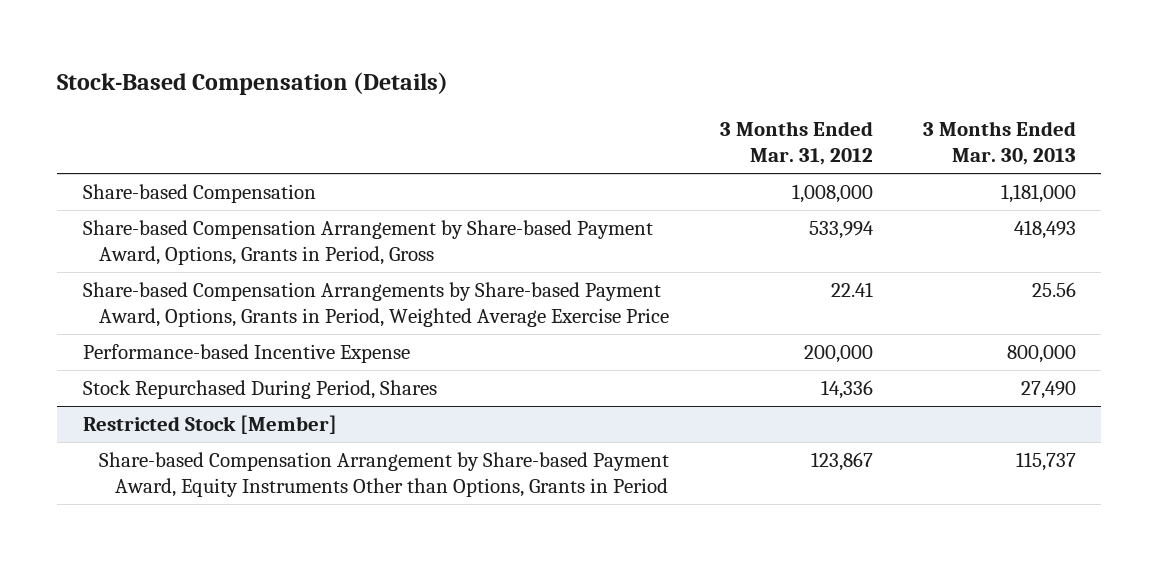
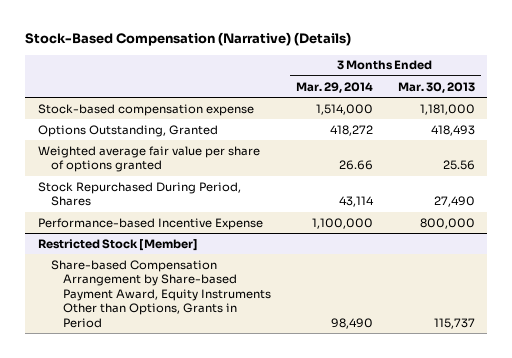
[57,71,449,95] Stock-Based Compensation (Details) -> [25,32,352,47] Stock-Based Compensation (Narrative) (Details)
[719,121,873,165] 3 Months Ended Mar. 31, 2012 -> none
none -> [296,81,374,93] Mar. 29, 2014
[82,184,316,204] Share-based Compensation -> [37,103,254,116] Stock-based compensation expense
[82,220,653,266] Share-based Compensation Arrangement by Share-based Payment Award, Options, Grants in Period, Gross -> [37,124,218,137] Options Outstanding, Granted
[82,282,670,328] Share-based Compensation Arrangements by Share-based Payment Award, Options, Grants in Period, Weighted Average Exercise Price -> [37,145,260,173] Weighted average fair value per share of options granted
[82,344,410,364] Performance-based Incentive Expense -> [37,217,263,230] Performance-based Incentive Expense

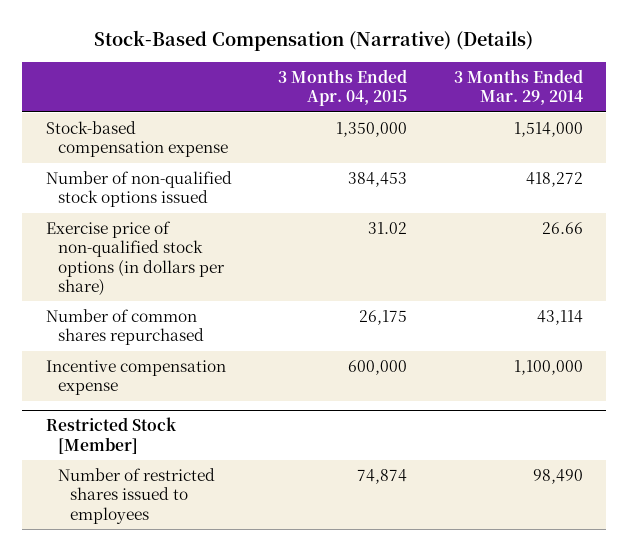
[397,81,475,93] Mar. 30, 2013 -> none
none -> [278,68,408,107] 3 Months Ended Apr. 04, 2015
[37,124,218,137] Options Outstanding, Granted -> [45,170,232,208] Number of non-qualified stock options issued
[37,145,260,173] Weighted average fair value per share of options granted -> [45,220,225,296] Exercise price of non-qualified stock options (in dollars per share)
[37,181,241,207] Stock Repurchased During Period, Shares -> [45,308,204,346] Number of common shares repurchased
[37,217,263,230] Performance-based Incentive Expense -> [45,359,226,396] Incentive compensation expense
[50,259,272,328] Share-based Compensation Arrangement by Share-based Payment Award, Equity Instruments Other than Options, Grants in Period -> [57,467,215,524] Number of restricted shares issued to employees

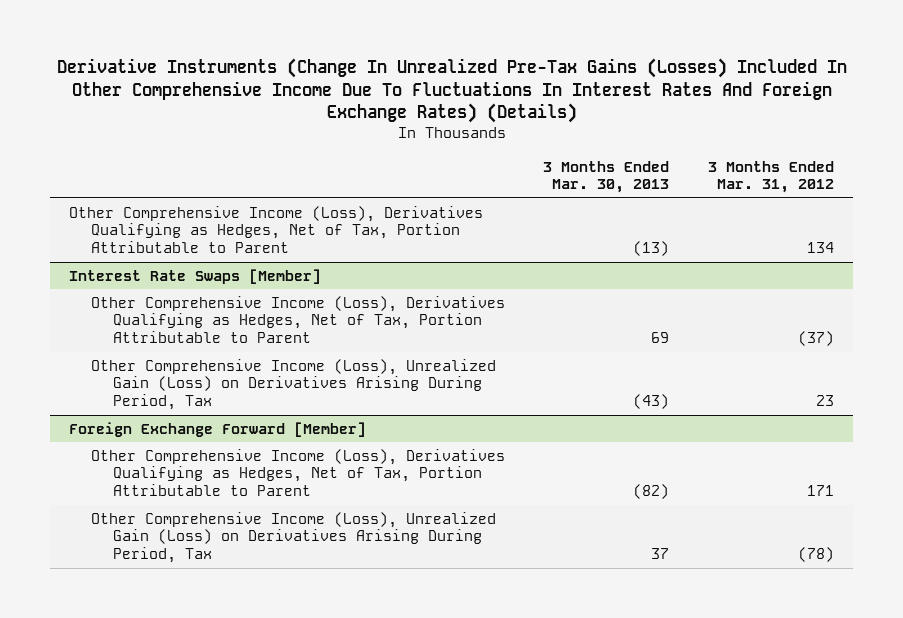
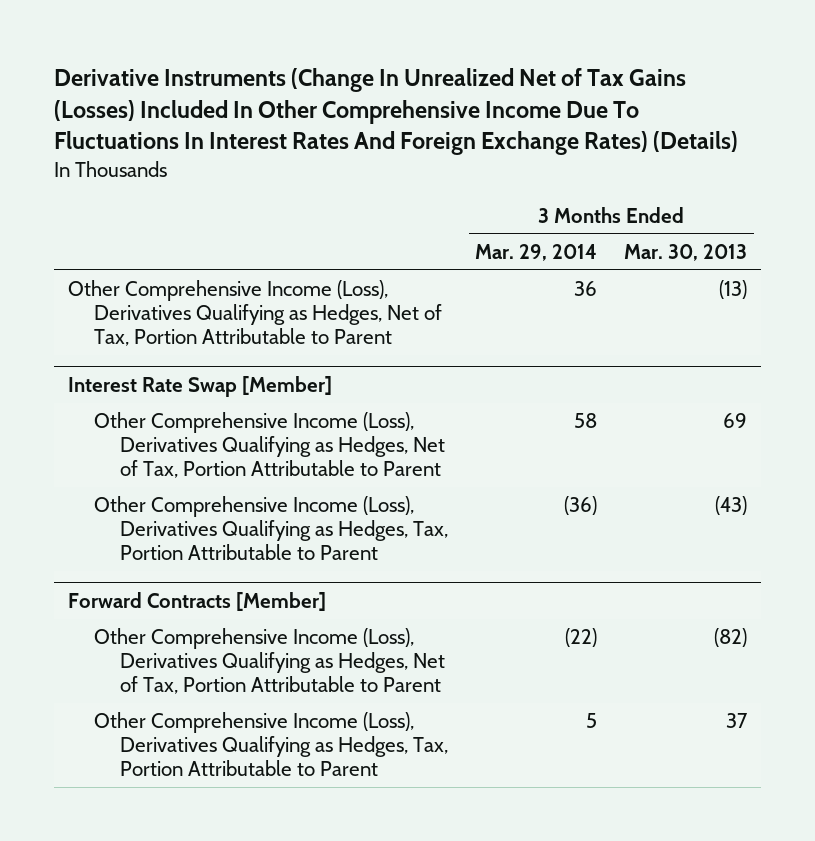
[56,57,847,124] Derivative Instruments (Change In Unrealized Pre-Tax Gains (Losses) Included In Other Comprehensive Income Due To Fluctuations In Interest Rates And Foreign Exchange Rates) (Details) -> [54,68,739,156] Derivative Instruments (Change In Unrealized Net of Tax Gains (Losses) Included In Other Comprehensive Income Due To Fluctuations In Interest Rates And Foreign Exchange Rates) (Details)
[707,160,834,194] 3 Months Ended Mar. 31, 2012 -> none
none -> [475,243,598,261] Mar. 29, 2014
[69,268,322,284] Interest Rate Swaps [Member] -> [67,376,332,398] Interest Rate Swap [Member]
[91,358,497,411] Other Comprehensive Income (Loss), Unrealized Gain (Loss) on Derivatives Arising During Period, Tax -> none
[69,421,367,437] Foreign Exchange Forward [Member] -> none
none -> [94,496,449,561] Other Comprehensive Income (Loss), Derivatives Qualifying as Hedges, Tax, Portion Attributable to Parent
none -> [67,592,326,612] Forward Contracts [Member]
[91,511,497,564] Other Comprehensive Income (Loss), Unrealized Gain (Loss) on Derivatives Arising During Period, Tax -> none
none -> [94,712,449,777] Other Comprehensive Income (Loss), Derivatives Qualifying as Hedges, Tax, Portion Attributable to Parent

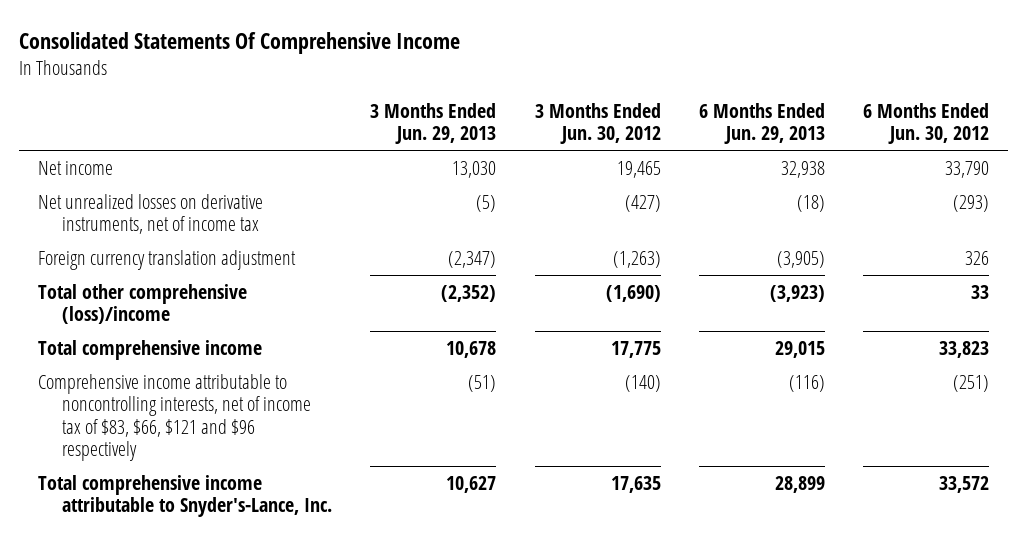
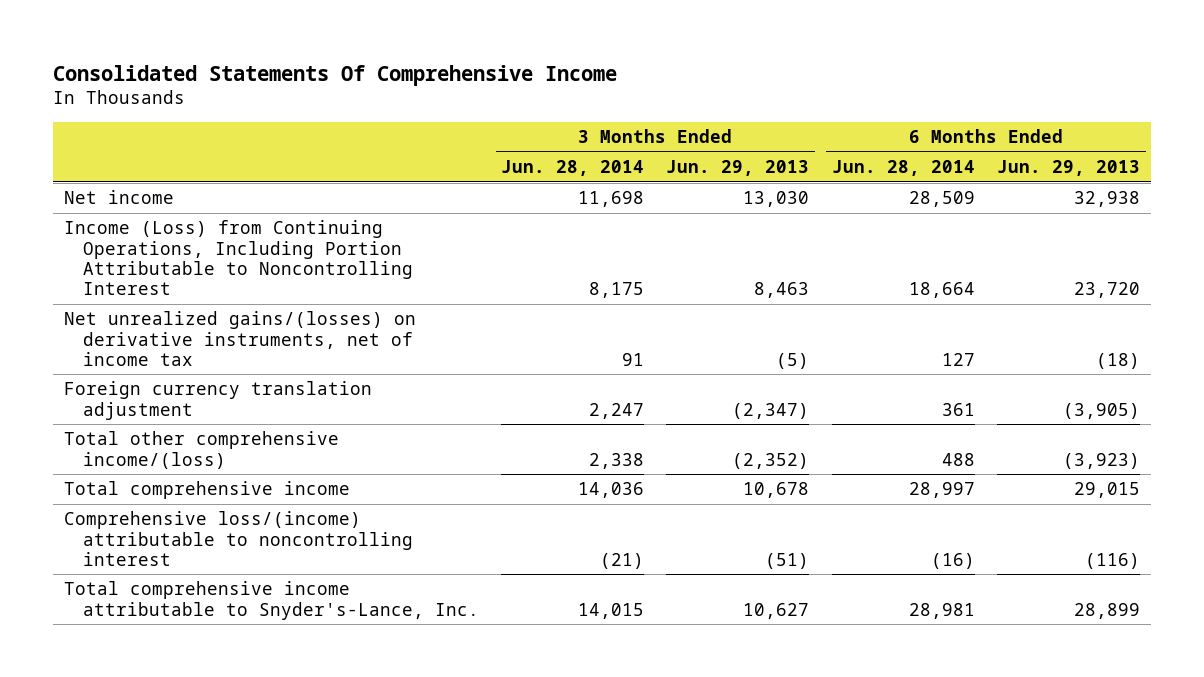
[534,102,661,145] 3 Months Ended Jun. 30, 2012 -> none
[863,102,990,145] 6 Months Ended Jun. 30, 2012 -> none
none -> [501,160,645,177] Jun. 28, 2014
none -> [831,160,975,177] Jun. 28, 2014
none -> [64,220,413,296] Income (Loss) from Continuing Operations, Including Portion Attributable to Noncontrolling Interest
[37,193,263,235] Net unrealized losses on derivative instruments, net of income tax -> [64,311,417,366] Net unrealized gains/(losses) on derivative instruments, net of income tax
[37,283,247,325] Total other comprehensive (loss)/income -> [64,431,340,469] Total other comprehensive income/(loss)
[37,373,312,461] Comprehensive income attributable to noncontrolling interests, net of income tax of $83, $66, $121 and $96 respectively -> [64,511,413,566] Comprehensive loss/(income) attributable to noncontrolling interest

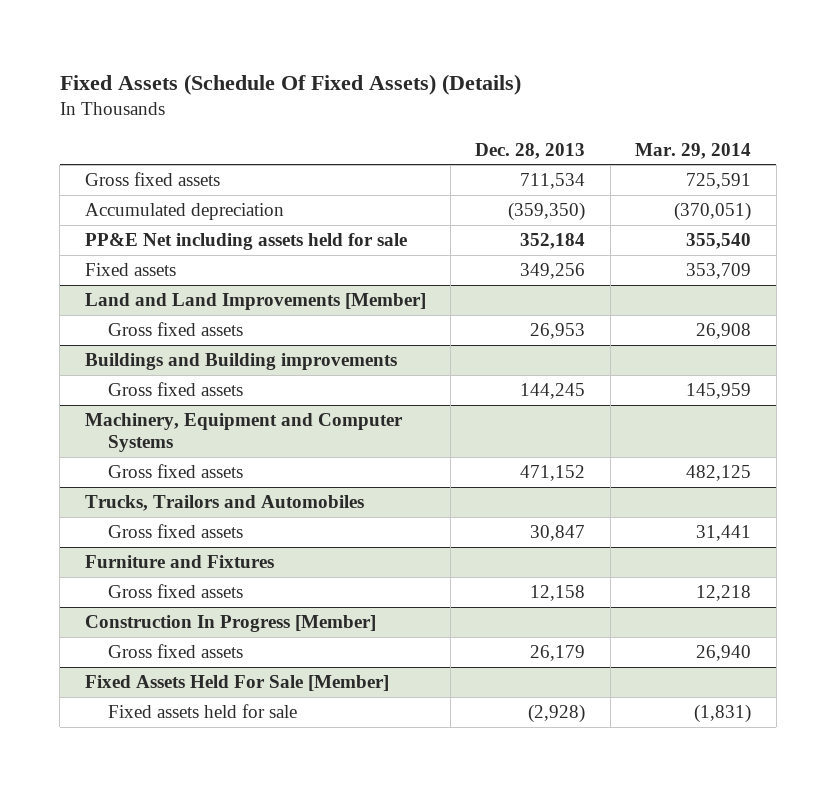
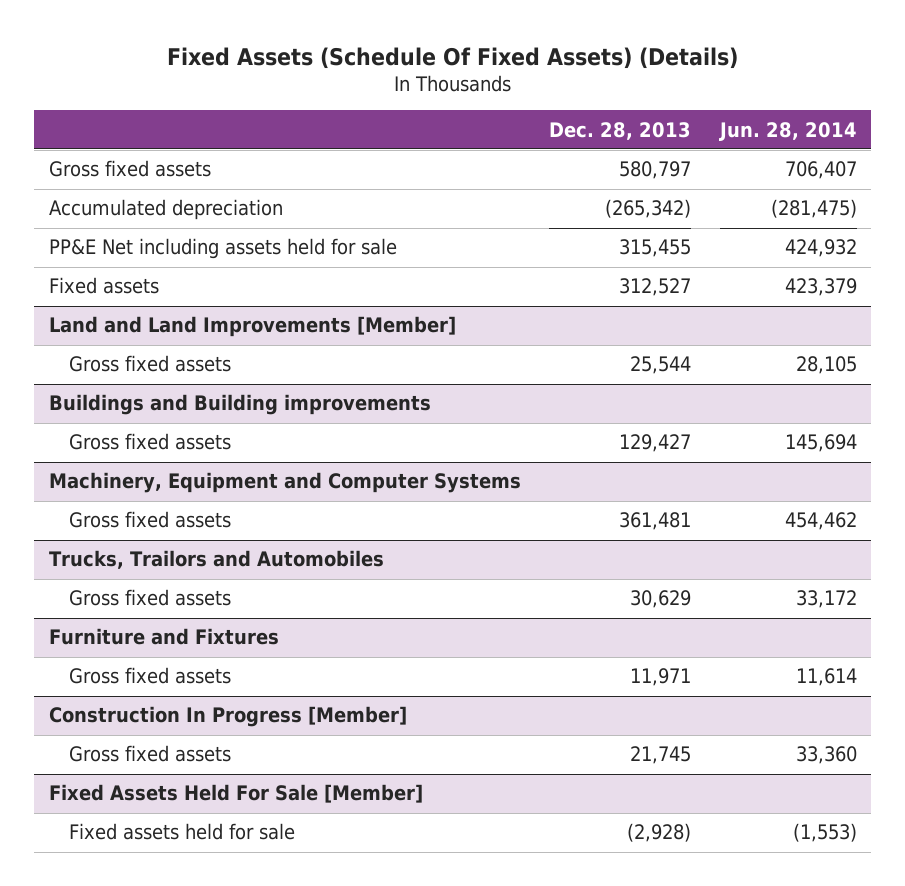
[635,142,752,159] Mar. 29, 2014 -> none
none -> [718,121,857,141] Jun. 28, 2014
[520,173,586,190] 711,534 -> [619,161,692,180] 580,797
[508,202,586,222] (359,350) -> [605,199,692,219] (265,342)
[520,233,586,250] 352,184 -> [619,239,692,258] 315,455
[520,263,586,280] 349,256 -> [619,278,692,297] 312,527
[530,323,586,340] 26,953 -> [630,356,692,375] 25,544
[520,383,586,400] 144,245 -> [619,434,692,453] 129,427
[520,465,586,482] 471,152 -> [619,512,692,531] 361,481
[530,525,586,542] 30,847 -> [630,590,692,609] 30,629
[530,585,586,602] 12,158 -> [630,668,692,687] 11,971
[530,645,586,662] 26,179 -> [630,746,692,765] 21,745

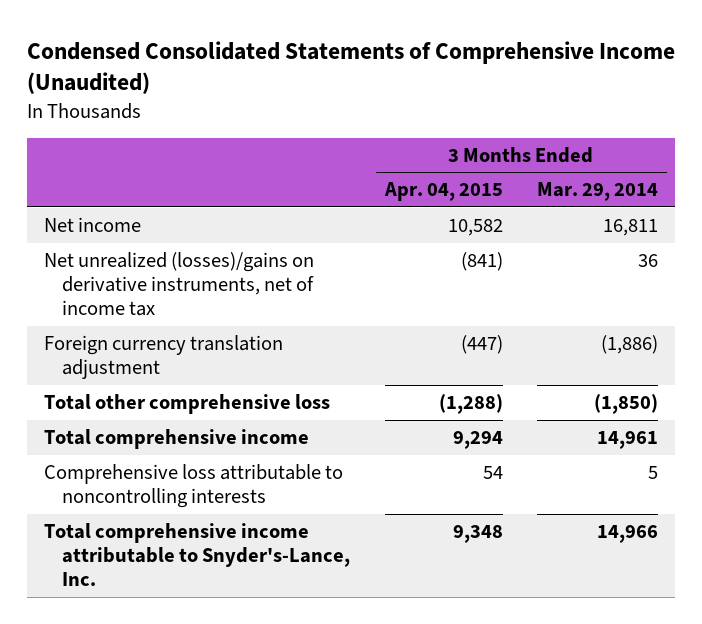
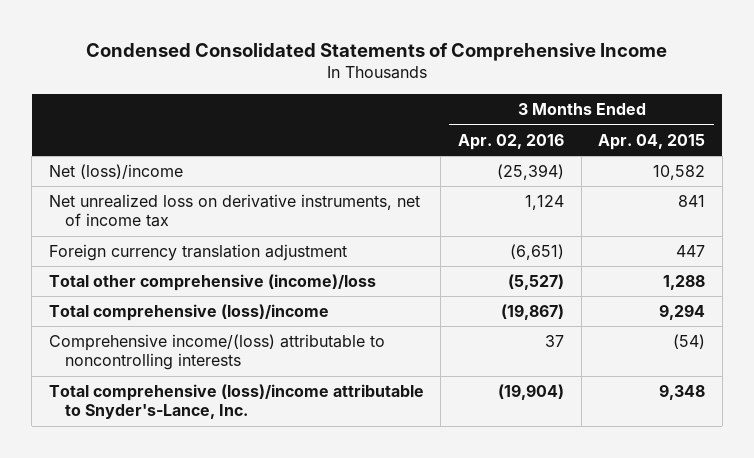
[26,40,675,95] Condensed Consolidated Statements of Comprehensive Income (Unaudited) -> [85,42,667,61] Condensed Consolidated Statements of Comprehensive Income
[537,182,659,202] Mar. 29, 2014 -> none
none -> [457,133,564,150] Apr. 02, 2016
[44,216,142,232] Net income -> [48,164,183,180] Net (loss)/income
[44,251,315,316] Net unrealized (losses)/gains on derivative instruments, net of income tax -> [48,194,420,228] Net unrealized loss on derivative instruments, net of income tax
[460,251,503,271] (841) -> [678,195,706,208] 841
[460,334,503,354] (447) -> [676,245,706,258] 447
[44,393,331,414] Total other comprehensive loss -> [48,274,376,292] Total other comprehensive (income)/loss
[438,393,503,414] (1,288) -> [663,275,706,291] 1,288
[44,428,310,449] Total comprehensive income -> [48,304,329,322] Total comprehensive (loss)/income
[44,463,344,508] Comprehensive loss attributable to noncontrolling interests -> [48,334,385,371] Comprehensive income/(loss) attributable to noncontrolling interests
[482,465,503,479] 54 -> [673,334,706,350] (54)
[44,522,351,586] Total comprehensive income attributable to Snyder's-Lance, Inc. -> [48,384,424,420] Total comprehensive (loss)/income attributable to Snyder's-Lance, Inc.

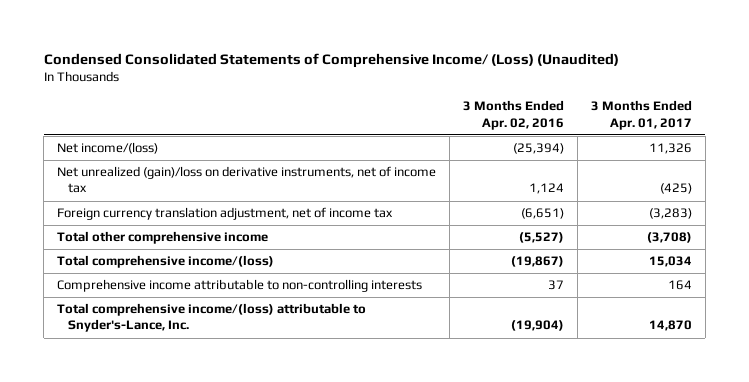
[85,42,667,61] Condensed Consolidated Statements of Comprehensive Income -> [43,52,619,68] Condensed Consolidated Statements of Comprehensive Income/ (Loss) (Unaudited)
[598,133,706,150] Apr. 04, 2015 -> none
none -> [590,100,692,130] 3 Months Ended Apr. 01, 2017
[48,164,183,180] Net (loss)/income -> [57,142,159,155] Net income/(loss)
[48,194,420,228] Net unrealized loss on derivative instruments, net of income tax -> [57,166,437,194] Net unrealized (gain)/loss on derivative instruments, net of income tax
[48,244,347,262] Foreign currency translation adjustment -> [57,207,394,221] Foreign currency translation adjustment, net of income tax
[48,274,376,292] Total other comprehensive (income)/loss -> [57,231,269,245] Total other comprehensive income
[48,304,329,322] Total comprehensive (loss)/income -> [57,255,275,269] Total comprehensive income/(loss)
[48,334,385,371] Comprehensive income/(loss) attributable to noncontrolling interests -> [57,279,423,293] Comprehensive income attributable to non-controlling interests
[48,384,424,420] Total comprehensive (loss)/income attributable to Snyder's-Lance, Inc. -> [57,303,367,333] Total comprehensive income/(loss) attributable to Snyder's-Lance, Inc.

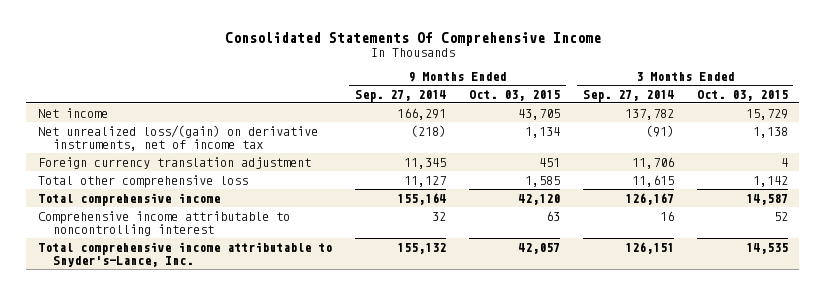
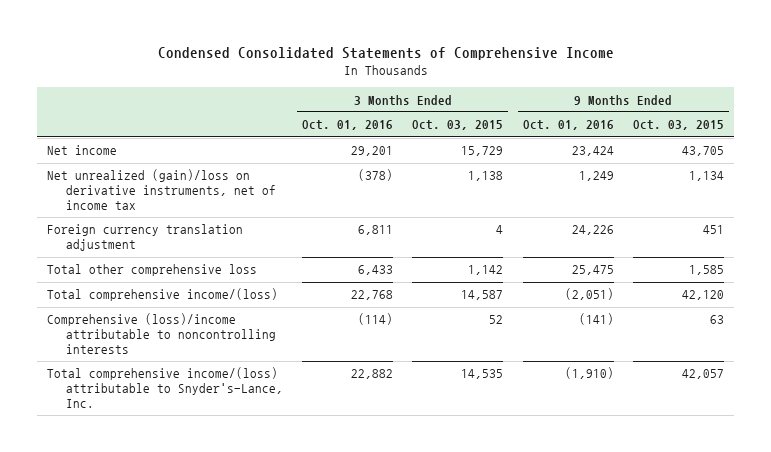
[224,31,601,46] Consolidated Statements Of Comprehensive Income -> [157,47,614,61] Condensed Consolidated Statements of Comprehensive Income
[354,89,446,102] Sep. 27, 2014 -> none
[582,89,674,102] Sep. 27, 2014 -> none
none -> [302,120,394,131] Oct. 01, 2016
none -> [522,120,614,131] Oct. 01, 2016
[37,124,318,152] Net unrealized loss/(gain) on derivative instruments, net of income tax -> [47,169,276,211] Net unrealized (gain)/loss on derivative instruments, net of income tax
[37,192,220,206] Total comprehensive income -> [47,288,279,302] Total comprehensive income/(loss)
[37,210,290,237] Comprehensive income attributable to noncontrolling interest -> [47,313,276,355] Comprehensive (loss)/income attributable to noncontrolling interests
[37,241,332,268] Total comprehensive income attributable to Snyder's-Lance, Inc. -> [47,367,283,409] Total comprehensive income/(loss) attributable to Snyder's-Lance, Inc.

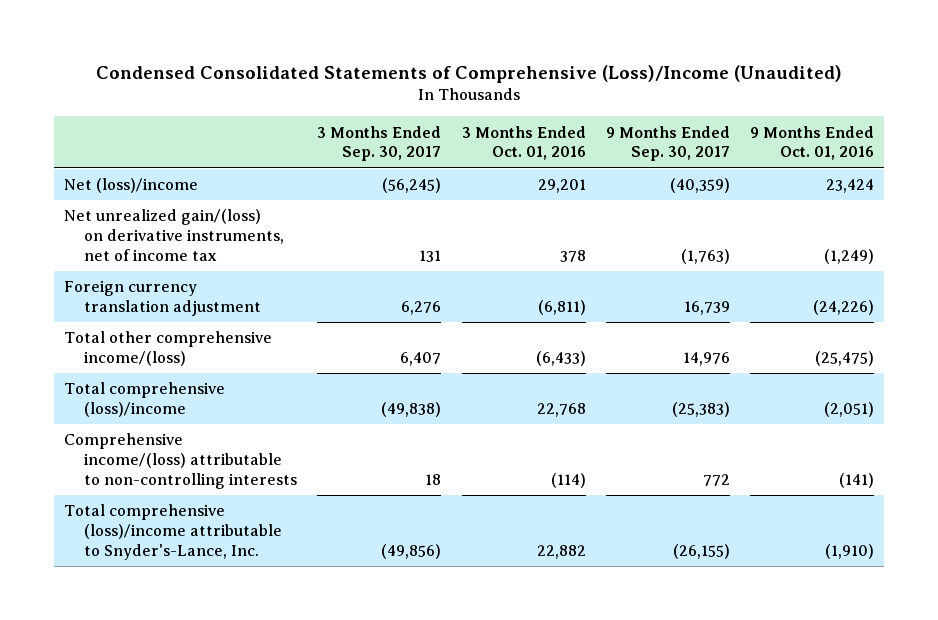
[157,47,614,61] Condensed Consolidated Statements of Comprehensive Income -> [95,64,842,83] Condensed Consolidated Statements of Comprehensive (Loss)/Income (Unaudited)
[412,120,504,131] Oct. 03, 2015 -> none
[633,120,725,131] Oct. 03, 2015 -> none
none -> [317,125,442,162] 3 Months Ended Sep. 30, 2017
none -> [605,125,730,162] 9 Months Ended Sep. 30, 2017
[47,145,118,156] Net income -> [64,178,199,194] Net (loss)/income
[47,169,276,211] Net unrealized (gain)/loss on derivative instruments, net of income tax -> [64,209,285,261] Net unrealized gain/(loss) on derivative instruments, net of income tax
[358,169,394,182] (378) -> [559,249,586,262] 378
[578,171,614,182] 1,249 -> [823,248,874,264] (1,249)
[358,225,394,236] 6,811 -> [537,299,586,315] (6,811)
[571,225,614,236] 24,226 -> [812,299,874,315] (24,226)
[47,264,258,277] Total other comprehensive loss -> [64,331,273,366] Total other comprehensive income/(loss)
[358,265,394,276] 6,433 -> [535,350,586,366] (6,433)
[571,265,614,276] 25,475 -> [814,350,874,366] (25,475)
[47,288,279,302] Total comprehensive income/(loss) -> [64,382,226,417] Total comprehensive (loss)/income
[47,313,276,355] Comprehensive (loss)/income attributable to noncontrolling interests -> [64,433,298,489] Comprehensive income/(loss) attributable to non-controlling interests
[47,367,283,409] Total comprehensive income/(loss) attributable to Snyder's-Lance, Inc. -> [64,504,283,560] Total comprehensive (loss)/income attributable to Snyder's-Lance, Inc.

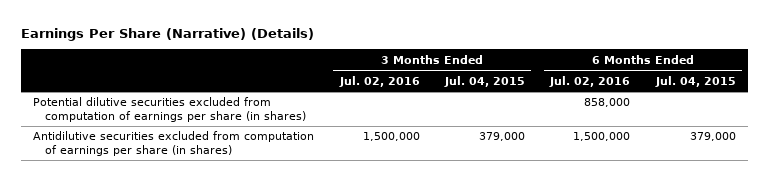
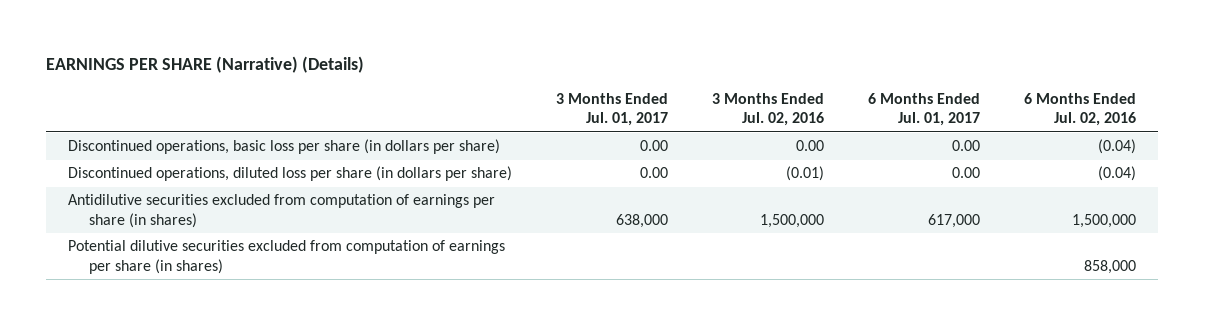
[20,28,314,42] Earnings Per Share (Narrative) (Details) -> [46,56,365,74] EARNINGS PER SHARE (Narrative) (Details)
[444,75,526,87] Jul. 04, 2015 -> none
[654,75,736,87] Jul. 04, 2015 -> none
none -> [556,93,669,127] 3 Months Ended Jul. 01, 2017
none -> [868,93,981,127] 6 Months Ended Jul. 01, 2017
none -> [68,139,501,155] Discontinued operations, basic loss per share (in dollars per share)
none -> [68,166,513,182] Discontinued operations, diluted loss per share (in dollars per share)
[33,97,307,123] Potential dilutive securities excluded from computation of earnings per share (in shares) -> [68,240,506,274] Potential dilutive securities excluded from computation of earnings per share (in shares)

